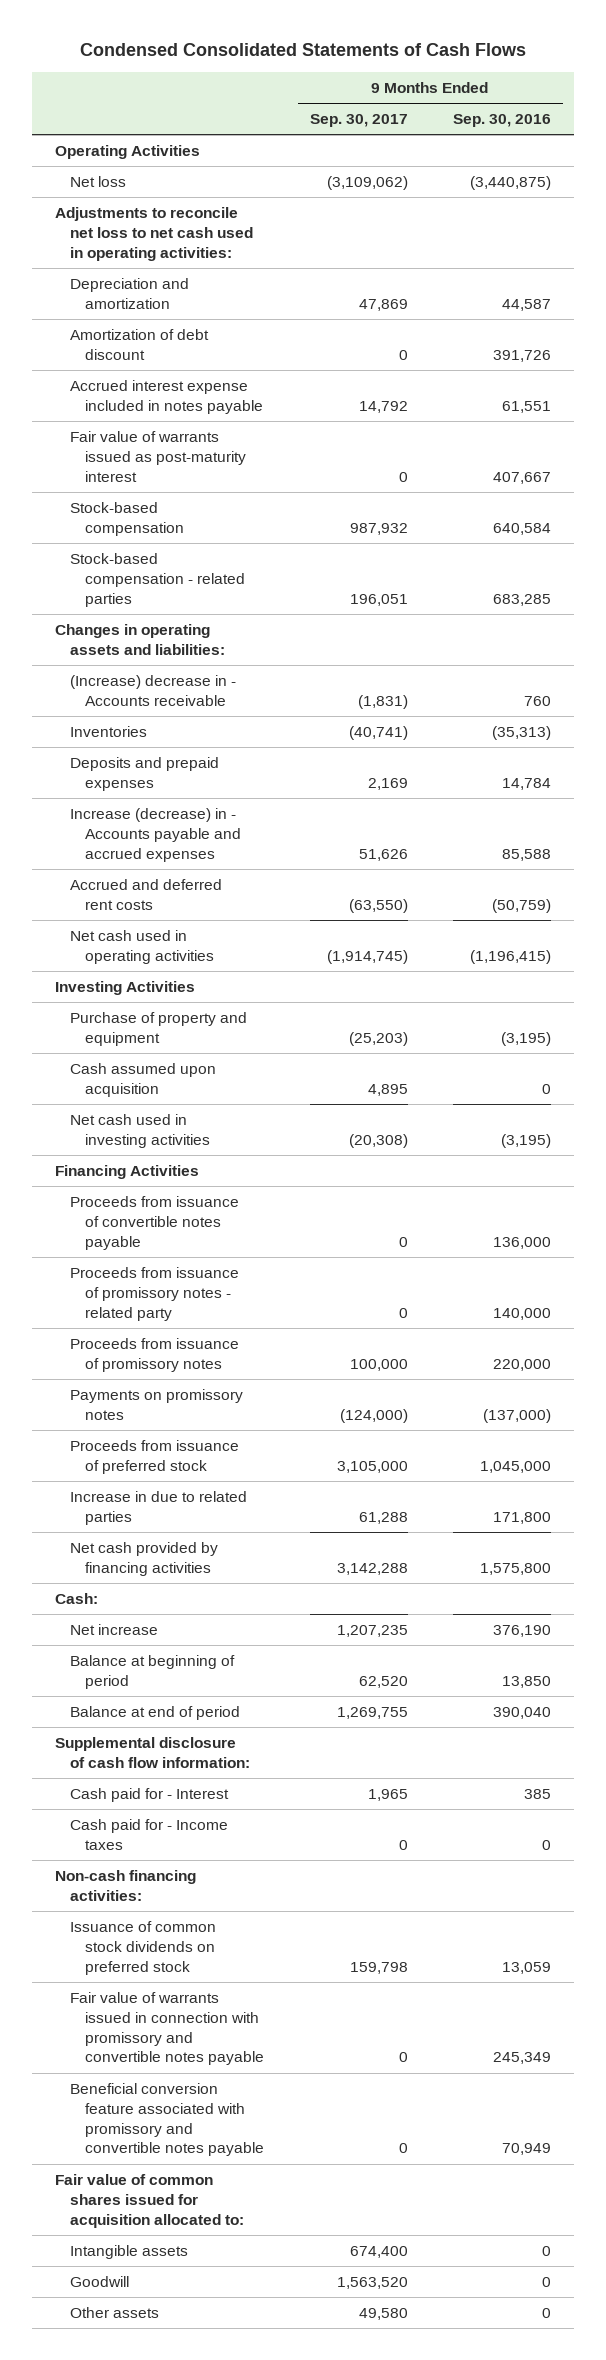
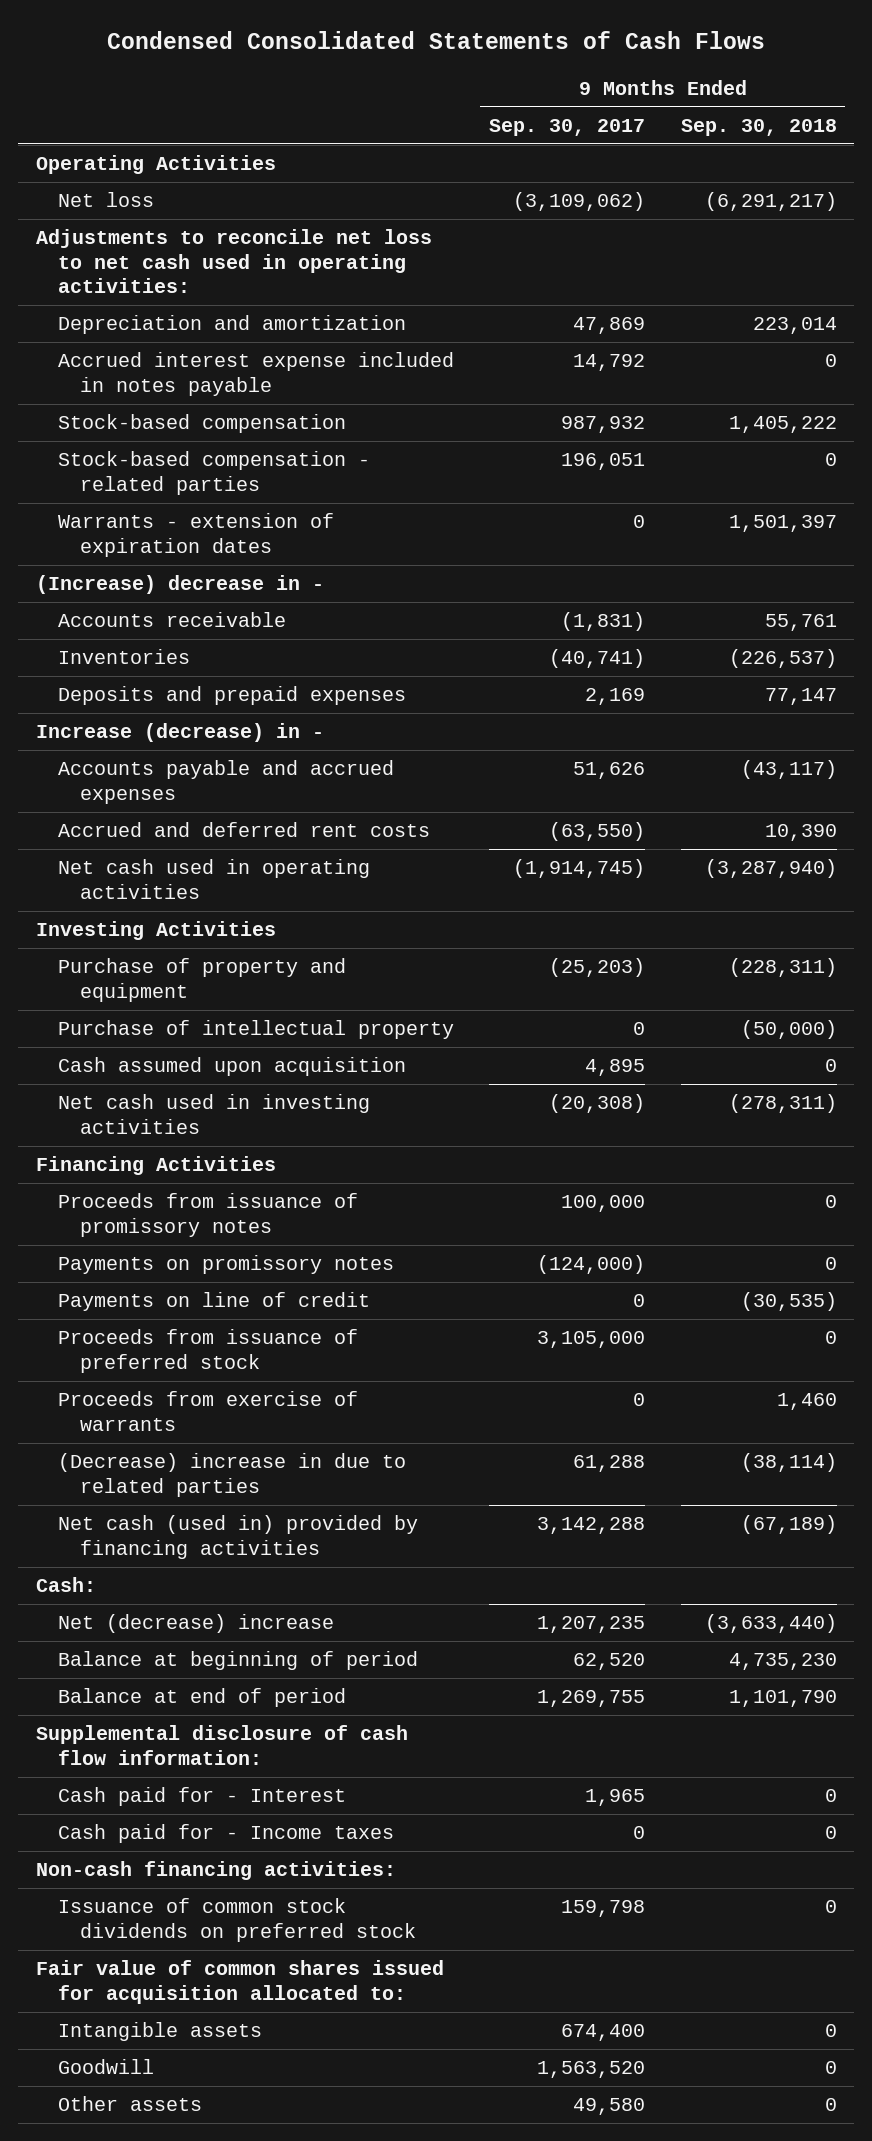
[453,114,552,128] Sep. 30, 2016 -> none
none -> [680,118,837,136] Sep. 30, 2018
[69,329,209,360] Amortization of debt discount -> none
[69,431,246,482] Fair value of warrants issued as post-maturity interest -> none
[54,624,225,655] Changes in operating assets and liabilities: -> none
none -> [57,513,334,557] Warrants - extension of expiration dates
none -> [35,575,324,595] (Increase) decrease in -
[69,675,236,706] (Increase) decrease in - Accounts receivable -> [57,612,286,628] Accounts receivable
none -> [35,723,324,743] Increase (decrease) in -
[69,808,241,862] Increase (decrease) in - Accounts payable and accrued expenses -> [57,760,394,804] Accounts payable and accrued expenses
none -> [57,1020,454,1040] Purchase of intellectual property
[69,1196,239,1250] Proceeds from issuance of convertible notes payable -> none
[69,1267,239,1321] Proceeds from issuance of promissory notes - related party -> none
none -> [57,1292,370,1312] Payments on line of credit
none -> [57,1391,358,1431] Proceeds from exercise of warrants
[69,1491,247,1525] Increase in due to related parties -> [57,1453,406,1497] (Decrease) increase in due to related parties
[69,1542,218,1576] Net cash provided by financing activities -> [57,1515,418,1559] Net cash (used in) provided by financing activities
[69,1624,158,1636] Net increase -> [57,1614,334,1634] Net (decrease) increase
[69,1992,264,2066] Fair value of warrants issued in connection with promissory and convertible notes payable -> none
[69,2083,264,2157] Beneficial conversion feature associated with promissory and convertible notes payable -> none

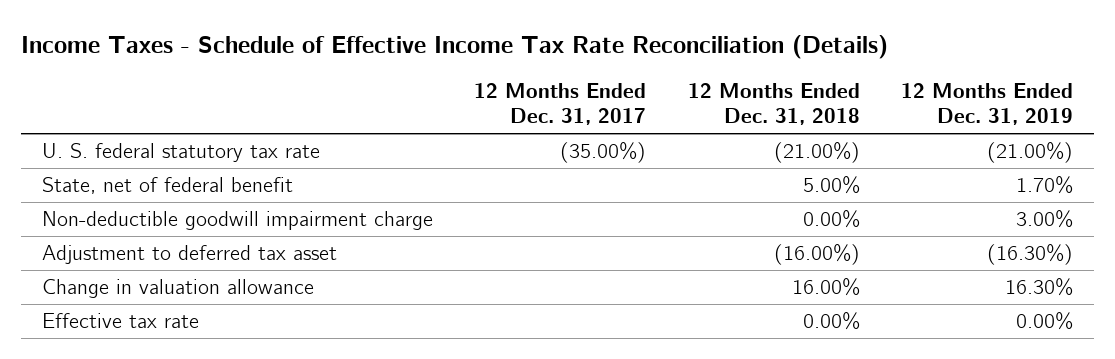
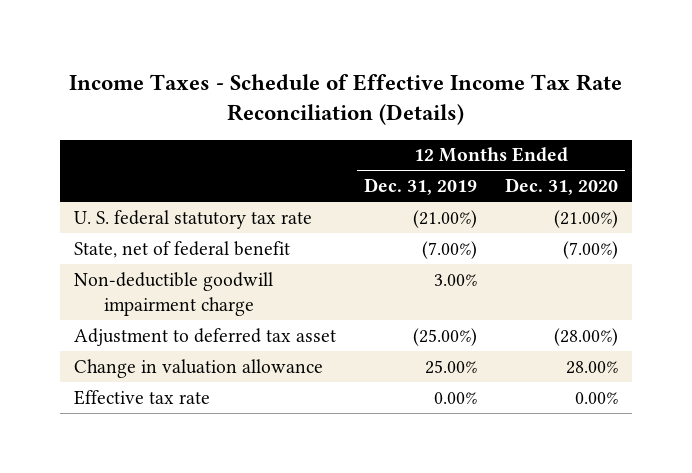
[474,82,647,126] 12 Months Ended Dec. 31, 2017 -> none
[687,82,860,126] 12 Months Ended Dec. 31, 2018 -> none
none -> [505,178,619,196] Dec. 31, 2020
[1016,176,1074,195] 1.70% -> [422,240,478,259] (7.00%)
[987,244,1074,266] (16.30%) -> [413,327,478,346] (25.00%)
[1005,278,1074,297] 16.30% -> [425,359,478,374] 25.00%

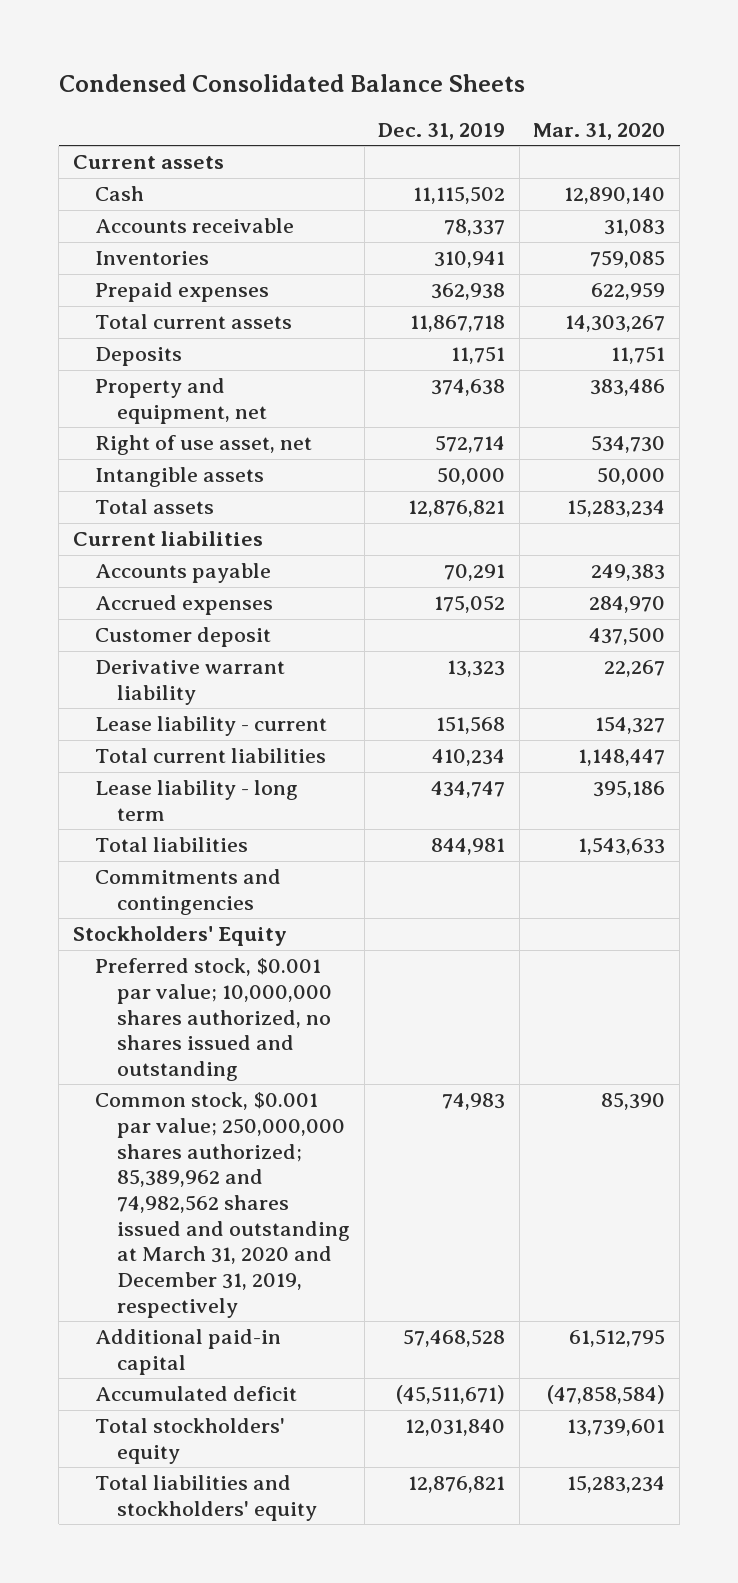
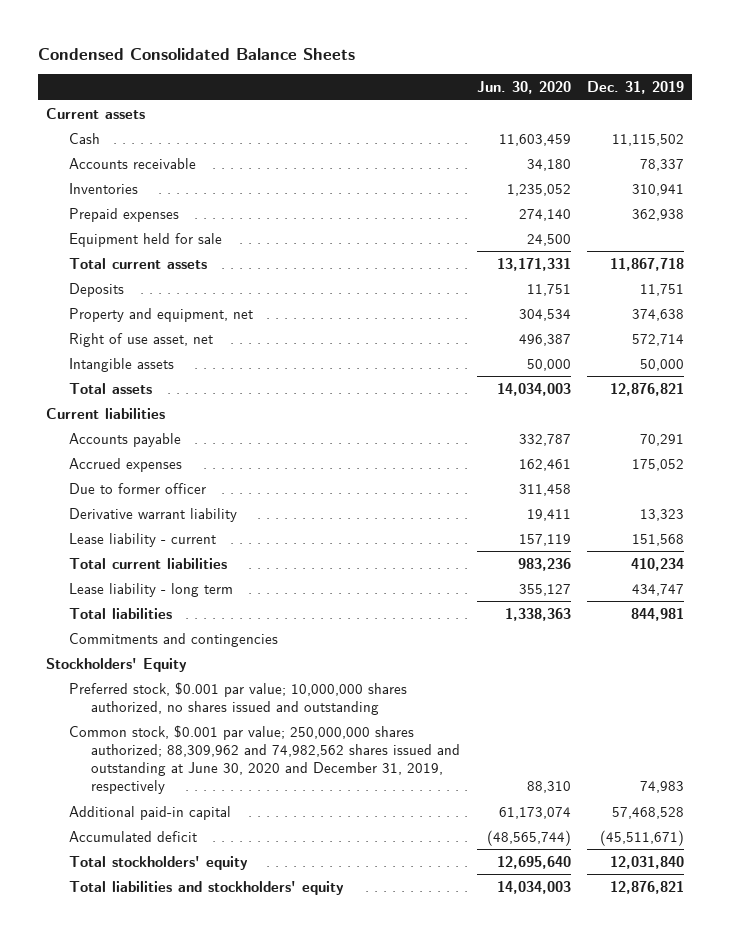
[533,122,666,140] Mar. 31, 2020 -> none
none -> [476,80,571,94] Jun. 30, 2020
none -> [68,232,222,247] Equipment held for sale
[94,627,271,648] Customer deposit -> none
none -> [68,482,206,494] Due to former officer
[94,1092,350,1318] Common stock, $0.001 par value; 250,000,000 shares authorized; 85,389,962 and 74,982,562 shares issued and outstanding at March 31, 2020 and December 31, 2019, respectively -> [68,724,461,795] Common stock, $0.001 par value; 250,000,000 shares authorized; 88,309,962 and 74,982,562 shares issued and outstanding at June 30, 2020 and December 31, 2019, respectively

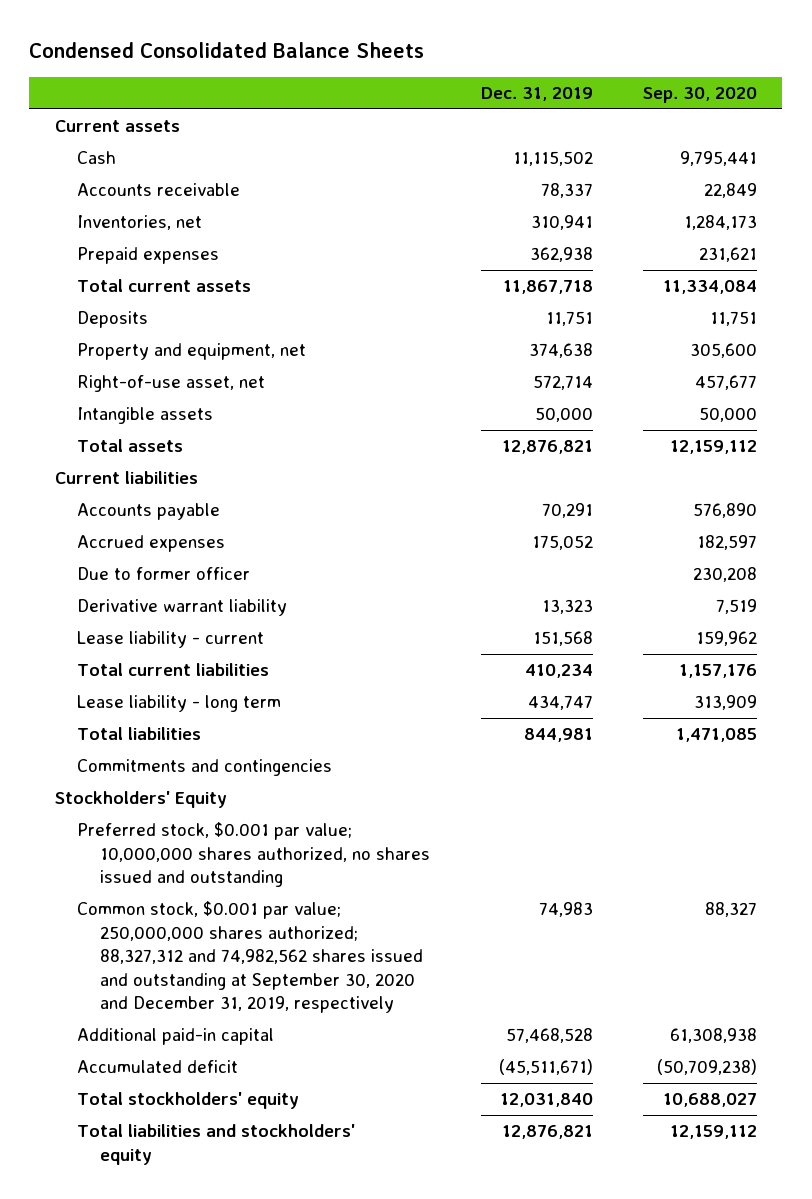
[476,80,571,94] Jun. 30, 2020 -> none
none -> [642,87,757,104] Sep. 30, 2020
[68,182,138,194] Inventories -> [77,215,203,231] Inventories, net
[68,232,222,247] Equipment held for sale -> none
[68,332,213,347] Right of use asset, net -> [77,375,266,393] Right-of-use asset, net
[68,724,461,795] Common stock, $0.001 par value; 250,000,000 shares authorized; 88,309,962 and 74,982,562 shares issued and outstanding at June 30, 2020 and December 31, 2019, respectively -> [77,901,424,1014] Common stock, $0.001 par value; 250,000,000 shares authorized; 88,327,312 and 74,982,562 shares issued and outstanding at September 30, 2020 and December 31, 2019, respectively

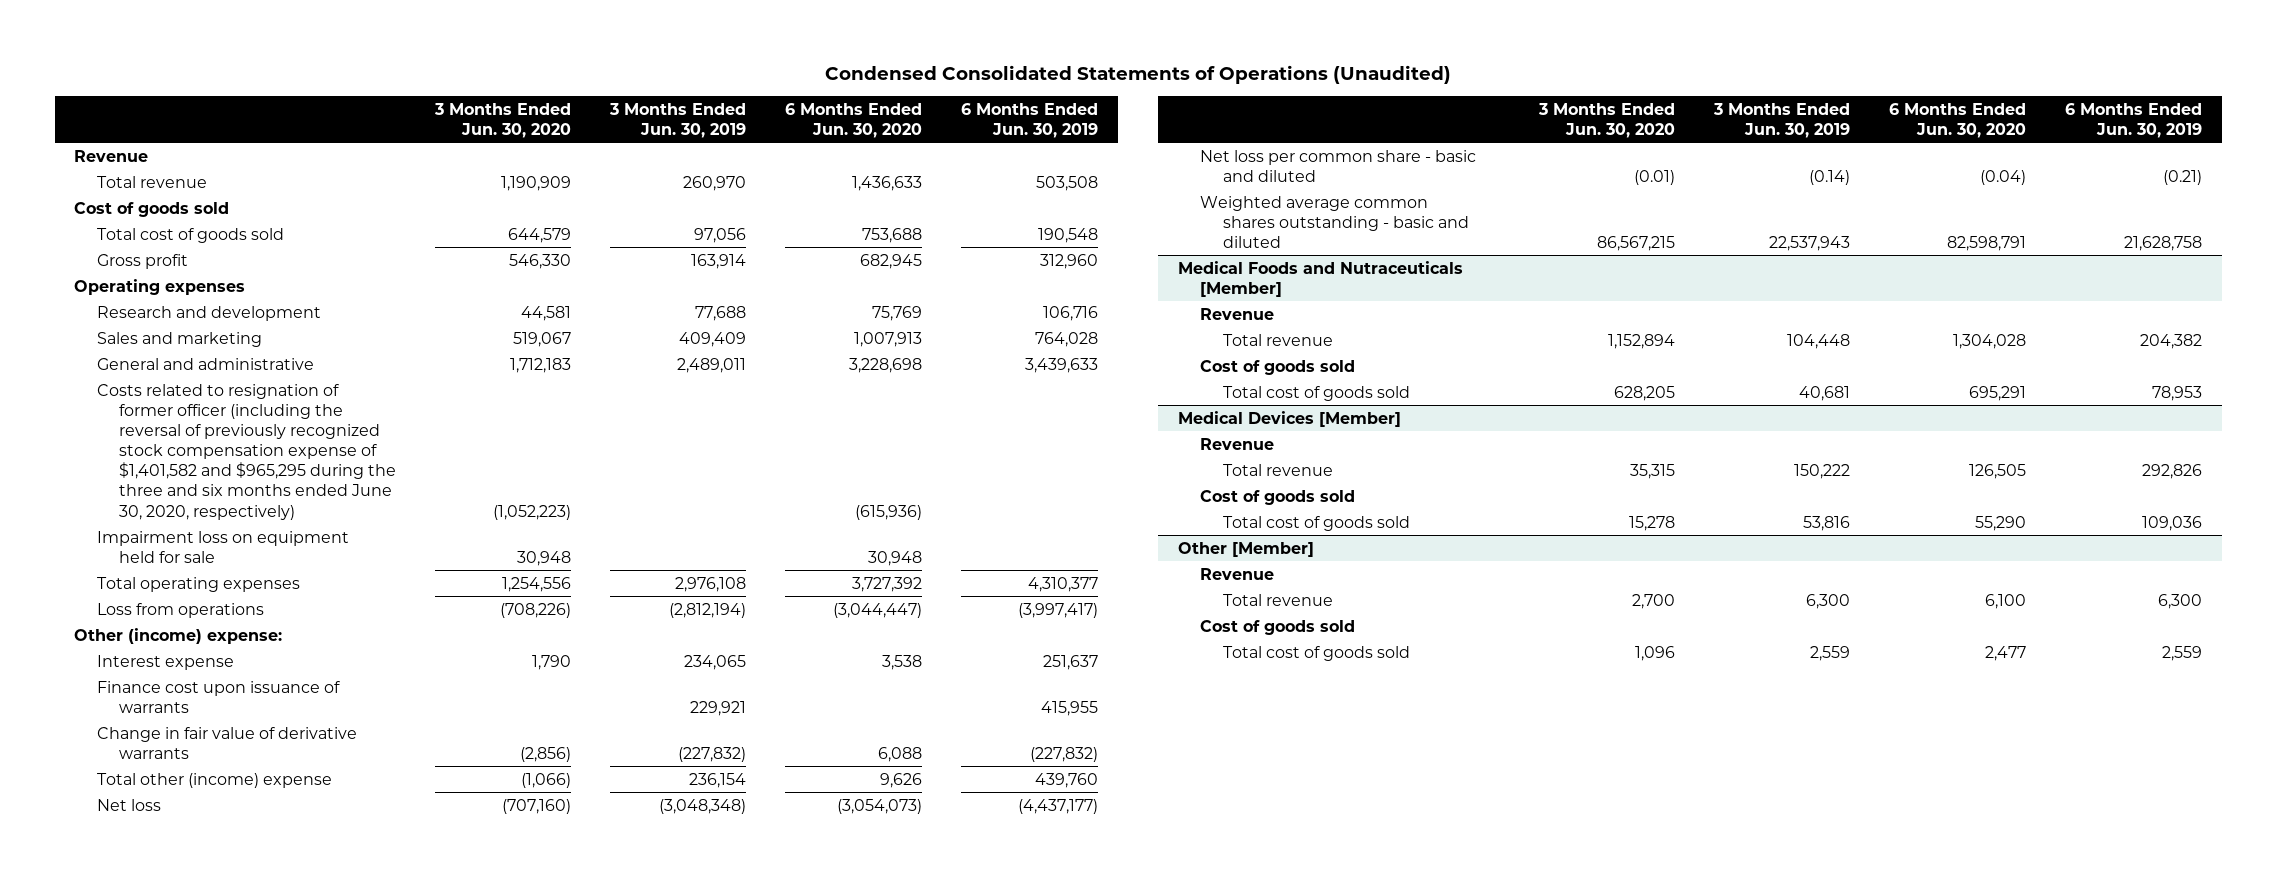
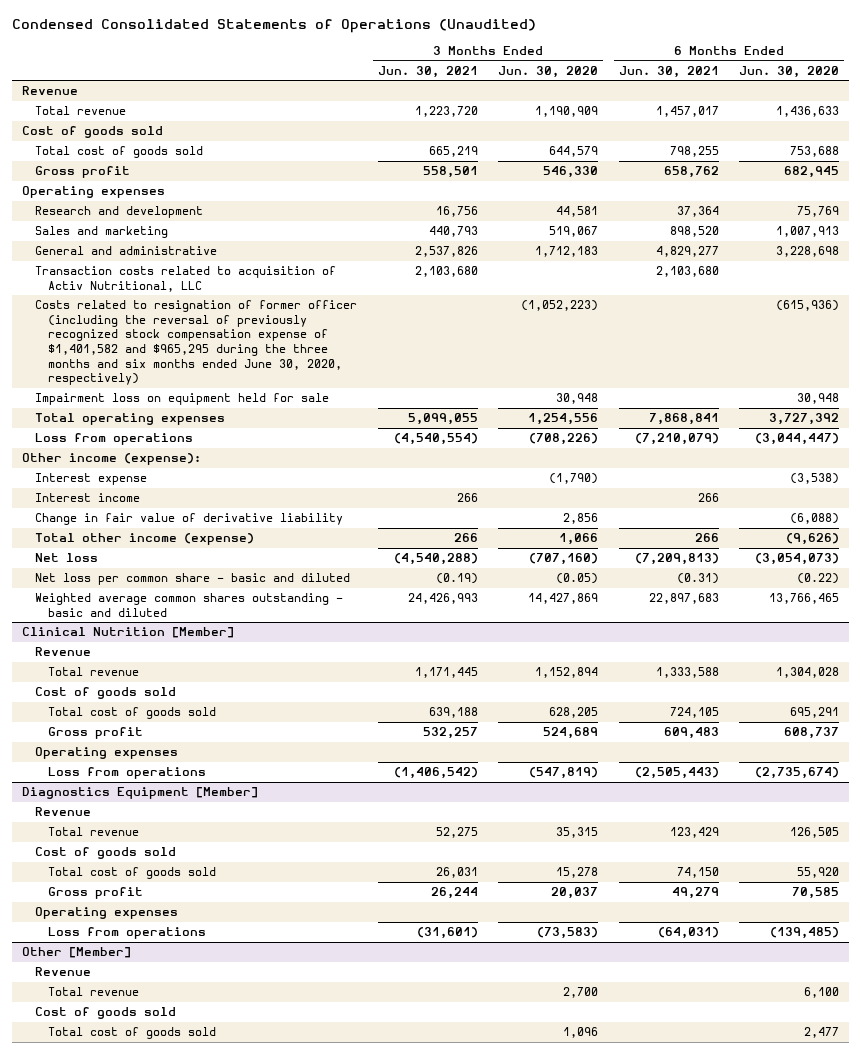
[609,102,747,138] 3 Months Ended Jun. 30, 2019 -> none
[961,102,1099,138] 6 Months Ended Jun. 30, 2019 -> none
none -> [377,65,478,78] Jun. 30, 2021
none -> [618,65,719,78] Jun. 30, 2021
none -> [35,266,337,292] Transaction costs related to acquisition of Activ Nutritional, LLC
[96,383,397,520] Costs related to resignation of former officer (including the reversal of previously recognized stock compensation expense of $1,401,582 and $965,295 during the three and six months ended June 30, 2020, respectively) -> [35,300,358,386] Costs related to resignation of former officer (including the reversal of previously recognized stock compensation expense of $1,401,582 and $965,295 during the three months and six months ended June 30, 2020, respectively)
[96,680,340,713] Finance cost upon issuance of warrants -> none
[74,627,283,644] Other (income) expense: -> [21,453,201,466] Other income (expense):
[532,654,572,670] 1,790 -> [549,473,599,485] (1,790)
[882,654,923,670] 3,538 -> [790,473,840,485] (3,538)
none -> [35,493,141,503] Interest income
[96,726,357,759] Change in fair value of derivative warrants -> [35,513,344,526] Change in fair value of derivative liability
[520,746,572,762] (2,856) -> [563,513,599,525] 2,856
[878,746,923,762] 6,088 -> [790,513,840,525] (6,088)
[96,772,332,788] Total other (income) expense -> [35,533,255,546] Total other income (expense)
[521,772,572,788] (1,066) -> [559,533,599,546] 1,066
[880,772,923,788] 9,626 -> [786,533,840,546] (9,626)
[1177,260,1463,297] Medical Foods and Nutraceuticals [Member] -> none
[1634,169,1676,185] (0.01) -> [556,573,599,585] (0.05)
[1980,169,2027,185] (0.04) -> [797,573,840,585] (0.22)
[1597,235,1676,251] 86,567,215 -> [528,593,599,605] 14,427,869
[1947,235,2027,251] 82,598,791 -> [769,593,840,605] 13,766,465
none -> [21,627,234,639] Clinical Nutrition [Member]
[1177,410,1401,427] Medical Devices [Member] -> none
none -> [48,727,144,740] Gross profit
none -> [35,747,179,760] Operating expenses
none -> [48,767,207,780] Loss from operations
none -> [21,787,258,800] Diagnostics Equipment [Member]
[1975,515,2027,531] 55,290 -> [797,867,840,879] 55,920
none -> [48,887,144,900] Gross profit
none -> [35,907,179,920] Operating expenses
none -> [48,927,207,940] Loss from operations

